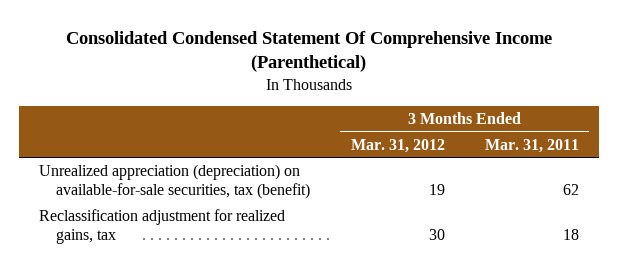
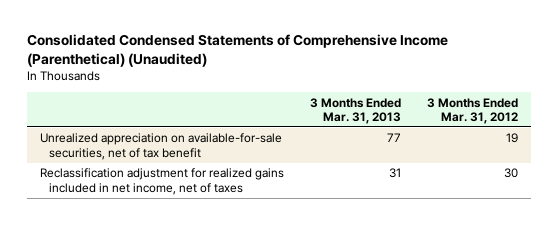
[66,30,553,73] Consolidated Condensed Statement Of Comprehensive Income (Parenthetical) -> [26,34,448,67] Consolidated Condensed Statements of Comprehensive Income (Parenthetical) (Unaudited)
[485,138,580,153] Mar. 31, 2011 -> none
none -> [309,97,401,125] 3 Months Ended Mar. 31, 2013
[39,164,310,199] Unrealized appreciation (depreciation) on available-for-sale securities, tax (benefit) -> [39,133,282,160] Unrealized appreciation on available-for-sale securities, net of tax benefit
[39,209,286,244] Reclassification adjustment for realized gains, tax -> [39,168,284,195] Reclassification adjustment for realized gains included in net income, net of taxes

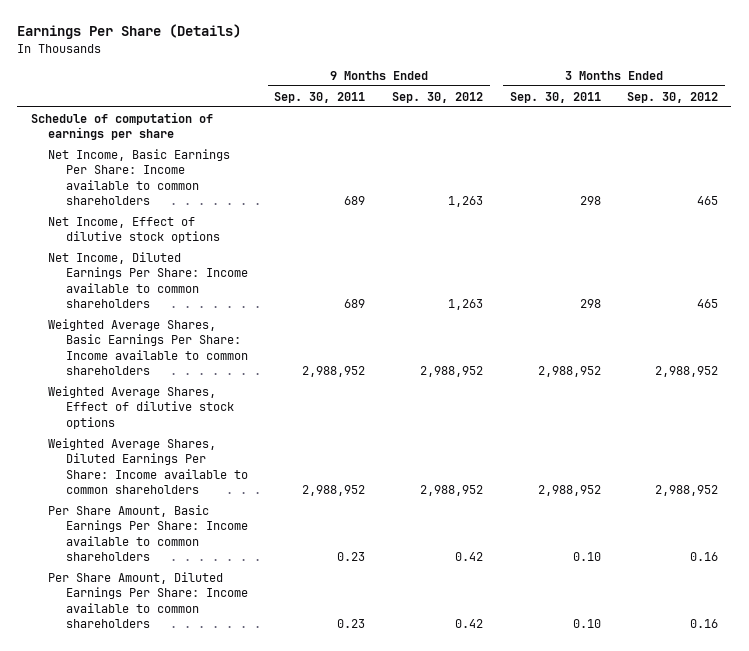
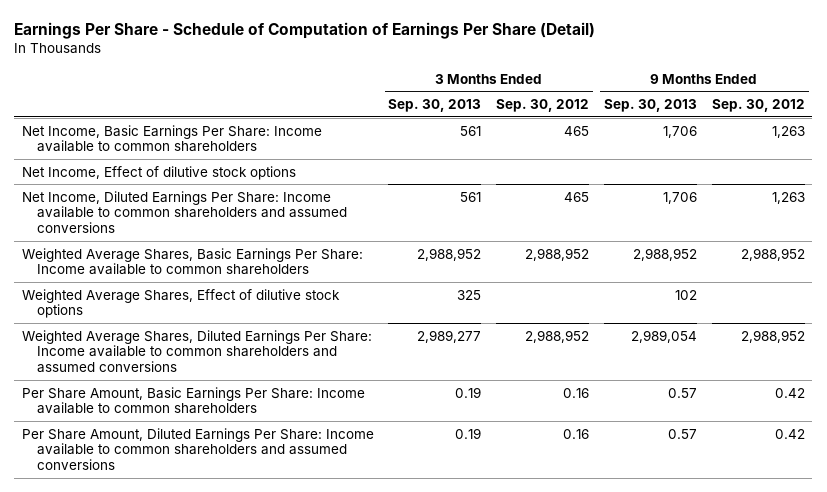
[17,24,242,40] Earnings Per Share (Details) -> [14,21,596,39] Earnings Per Share - Schedule of Computation of Earnings Per Share (Detail)
[274,91,366,103] Sep. 30, 2011 -> none
[509,91,601,103] Sep. 30, 2011 -> none
none -> [388,99,482,113] Sep. 30, 2013
none -> [604,99,698,113] Sep. 30, 2013
[30,111,213,141] Schedule of computation of earnings per share -> none
[48,251,248,309] Net Income, Diluted Earnings Per Share: Income available to common shareholders -> [21,190,347,233] Net Income, Diluted Earnings Per Share: Income available to common shareholders and assumed conversions
[48,437,248,495] Weighted Average Shares, Diluted Earnings Per Share: Income available to common shareholders -> [21,329,372,373] Weighted Average Shares, Diluted Earnings Per Share: Income available to common shareholders and assumed conversions
[48,571,248,629] Per Share Amount, Diluted Earnings Per Share: Income available to common shareholders -> [21,427,374,470] Per Share Amount, Diluted Earnings Per Share: Income available to common shareholders and assumed conversions

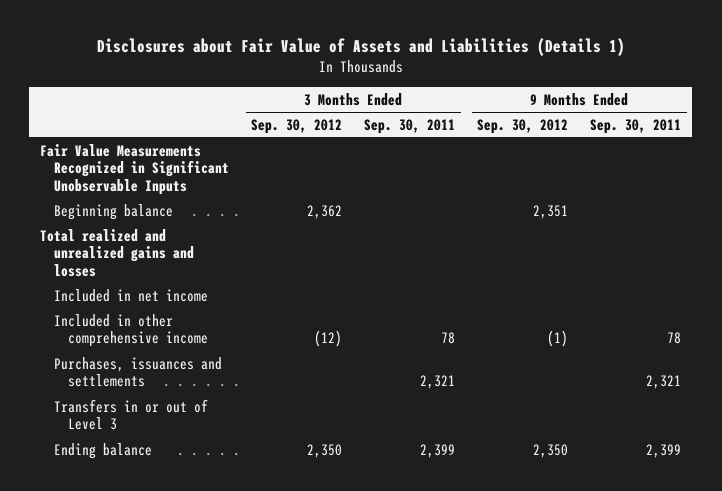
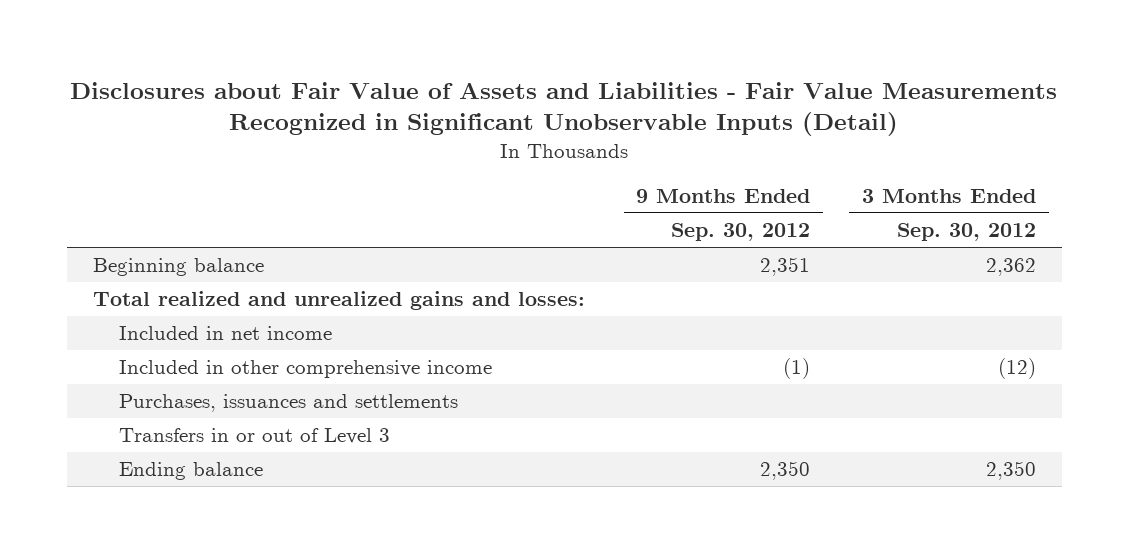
[96,38,625,57] Disclosures about Fair Value of Assets and Liabilities (Details 1) -> [70,81,1058,137] Disclosures about Fair Value of Assets and Liabilities - Fair Value Measurements Recognized in Significant Unobservable Inputs (Detail)
[364,118,456,134] Sep. 30, 2011 -> none
[590,118,682,134] Sep. 30, 2011 -> none
[40,143,230,196] Fair Value Measurements Recognized in Significant Unobservable Inputs -> none
[40,228,195,278] Total realized and unrealized gains and losses -> [92,291,585,311] Total realized and unrealized gains and losses:

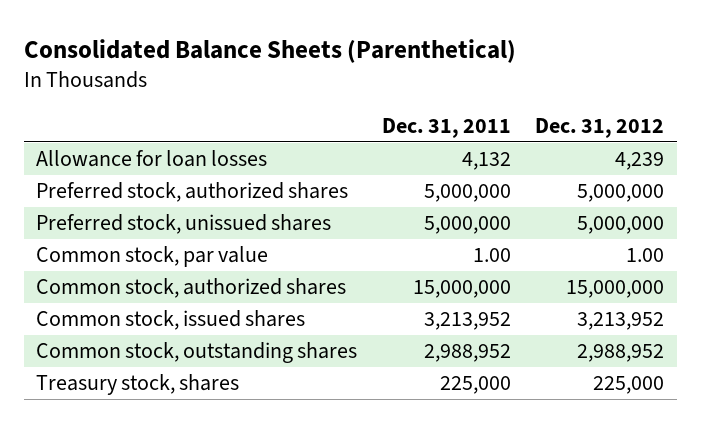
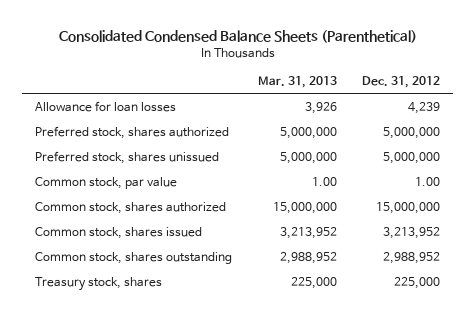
[23,38,516,63] Consolidated Balance Sheets (Parenthetical) -> [58,29,417,43] Consolidated Condensed Balance Sheets (Parenthetical)
[381,117,511,138] Dec. 31, 2011 -> none
none -> [257,76,337,89] Mar. 31, 2013
[36,182,349,203] Preferred stock, authorized shares -> [35,125,230,139] Preferred stock, shares authorized
[36,214,332,235] Preferred stock, unissued shares -> [35,150,220,164] Preferred stock, shares unissued
[36,278,347,299] Common stock, authorized shares -> [35,201,227,214] Common stock, shares authorized
[36,310,306,331] Common stock, issued shares -> [35,226,203,239] Common stock, shares issued
[36,342,358,364] Common stock, outstanding shares -> [35,251,233,264] Common stock, shares outstanding

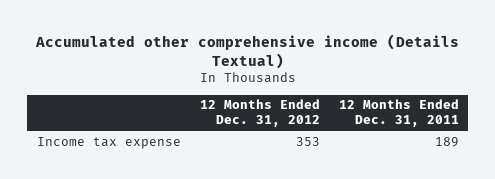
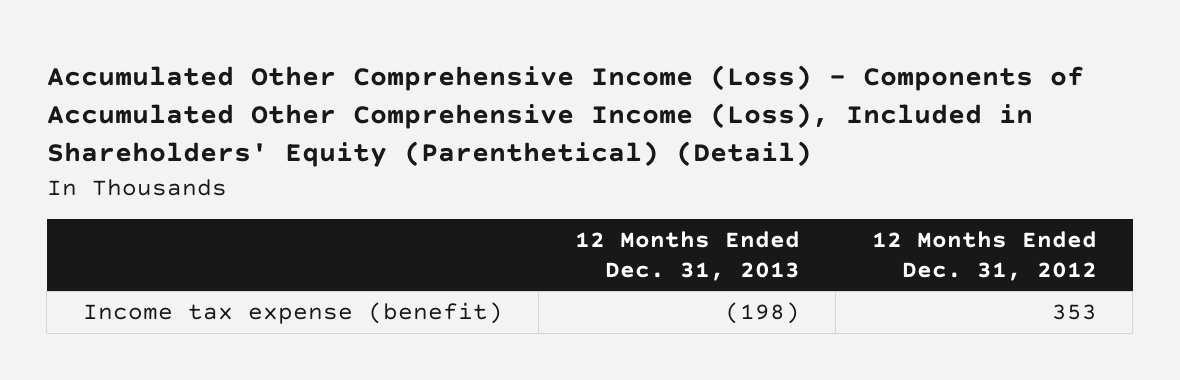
[34,33,459,69] Accumulated other comprehensive income (Details Textual) -> [46,65,1084,168] Accumulated Other Comprehensive Income (Loss) - Components of Accumulated Other Comprehensive Income (Loss), Included in Shareholders' Equity (Parenthetical) (Detail)
[338,99,459,128] 12 Months Ended Dec. 31, 2011 -> none
none -> [574,231,800,281] 12 Months Ended Dec. 31, 2013
[36,136,181,149] Income tax expense -> [82,302,503,325] Income tax expense (benefit)

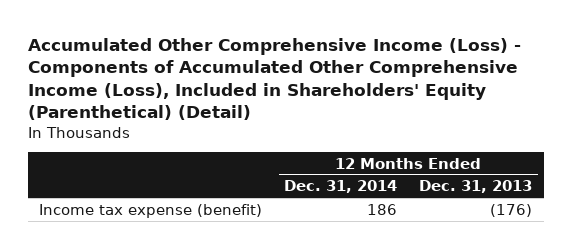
[871,231,1097,281] 12 Months Ended Dec. 31, 2012 -> none
none -> [284,180,398,194] Dec. 31, 2014
[724,302,800,325] (198) -> [490,203,533,217] (176)

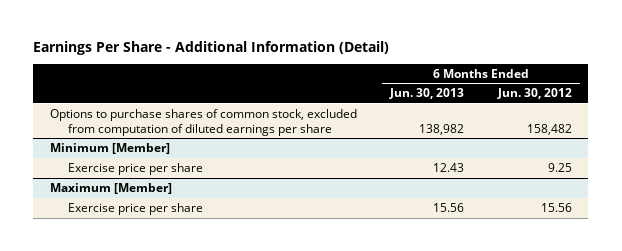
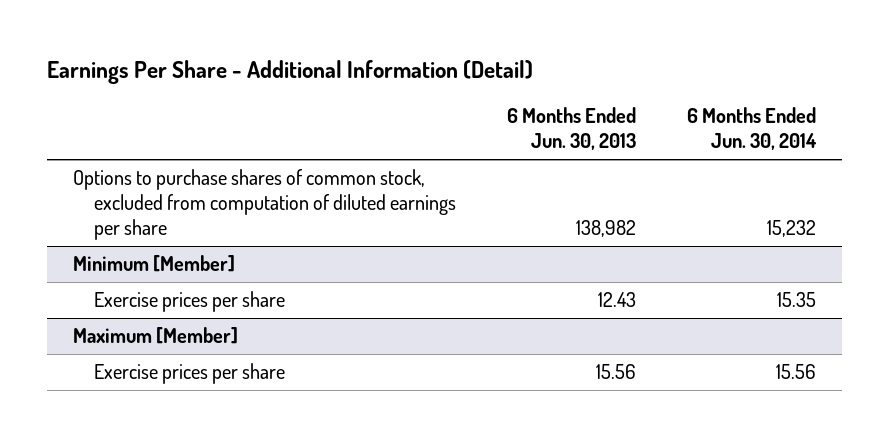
[496,88,572,100] Jun. 30, 2012 -> none
none -> [687,107,818,151] 6 Months Ended Jun. 30, 2014
[68,163,204,176] Exercise price per share -> [93,291,285,313] Exercise prices per share
[68,203,204,216] Exercise price per share -> [93,363,285,385] Exercise prices per share

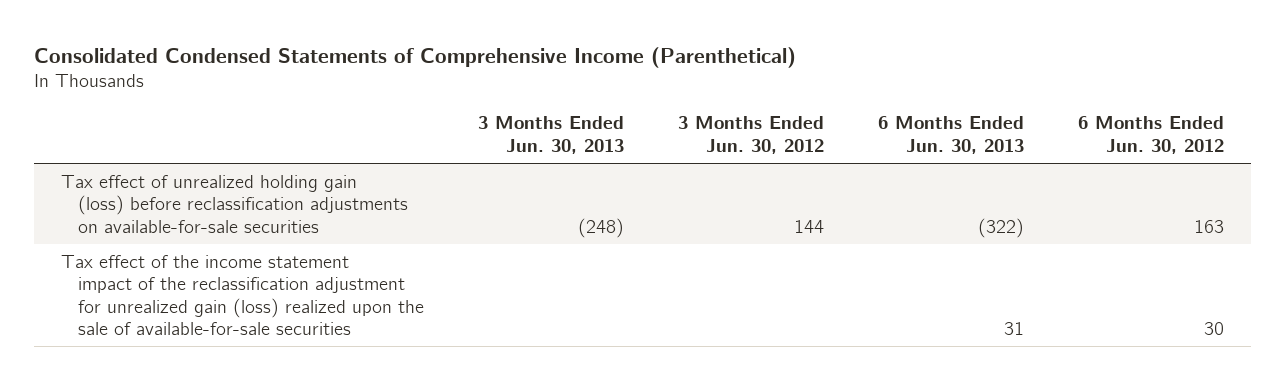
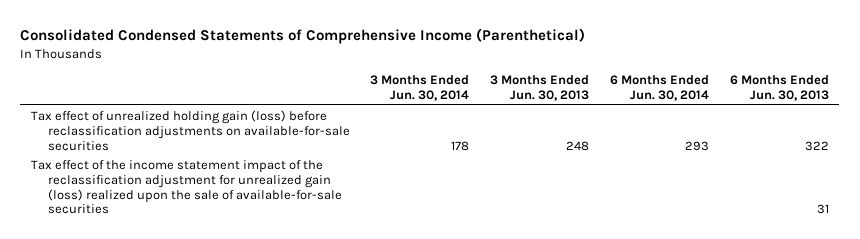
[678,116,825,154] 3 Months Ended Jun. 30, 2012 -> none
[1078,116,1225,154] 6 Months Ended Jun. 30, 2012 -> none
none -> [370,75,470,102] 3 Months Ended Jun. 30, 2014
none -> [610,75,710,102] 6 Months Ended Jun. 30, 2014
[578,217,625,238] (248) -> [566,140,590,151] 248
[978,217,1025,238] (322) -> [804,140,829,151] 322

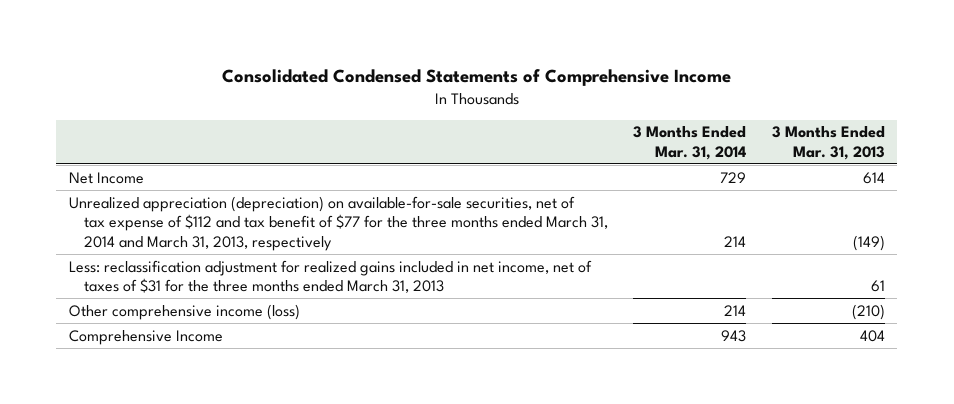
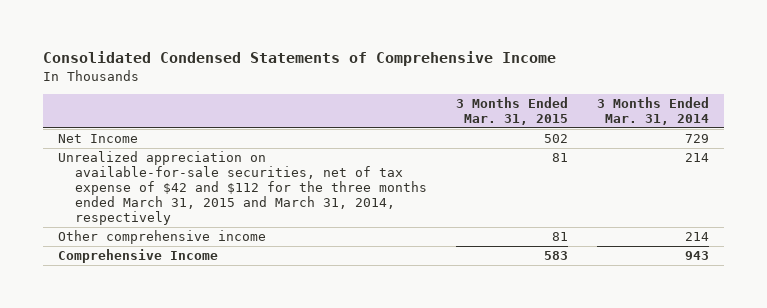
[771,126,885,160] 3 Months Ended Mar. 31, 2013 -> none
none -> [455,97,568,126] 3 Months Ended Mar. 31, 2015
[69,259,593,294] Less: reclassification adjustment for realized gains included in net income, net of taxes of $31 for the three months ended March 31, 2013 -> none
[69,195,608,251] Unrealized appreciation (depreciation) on available-for-sale securities, net of tax expense of $112 and tax benefit of $77 for the three months ended March 31, 2014 and March 31, 2013, respectively -> [58,151,427,226] Unrealized appreciation on available-for-sale securities, net of tax expense of $42 and $112 for the three months ended March 31, 2015 and March 31, 2014, respectively
[69,303,301,320] Other comprehensive income (loss) -> [58,230,267,245] Other comprehensive income

